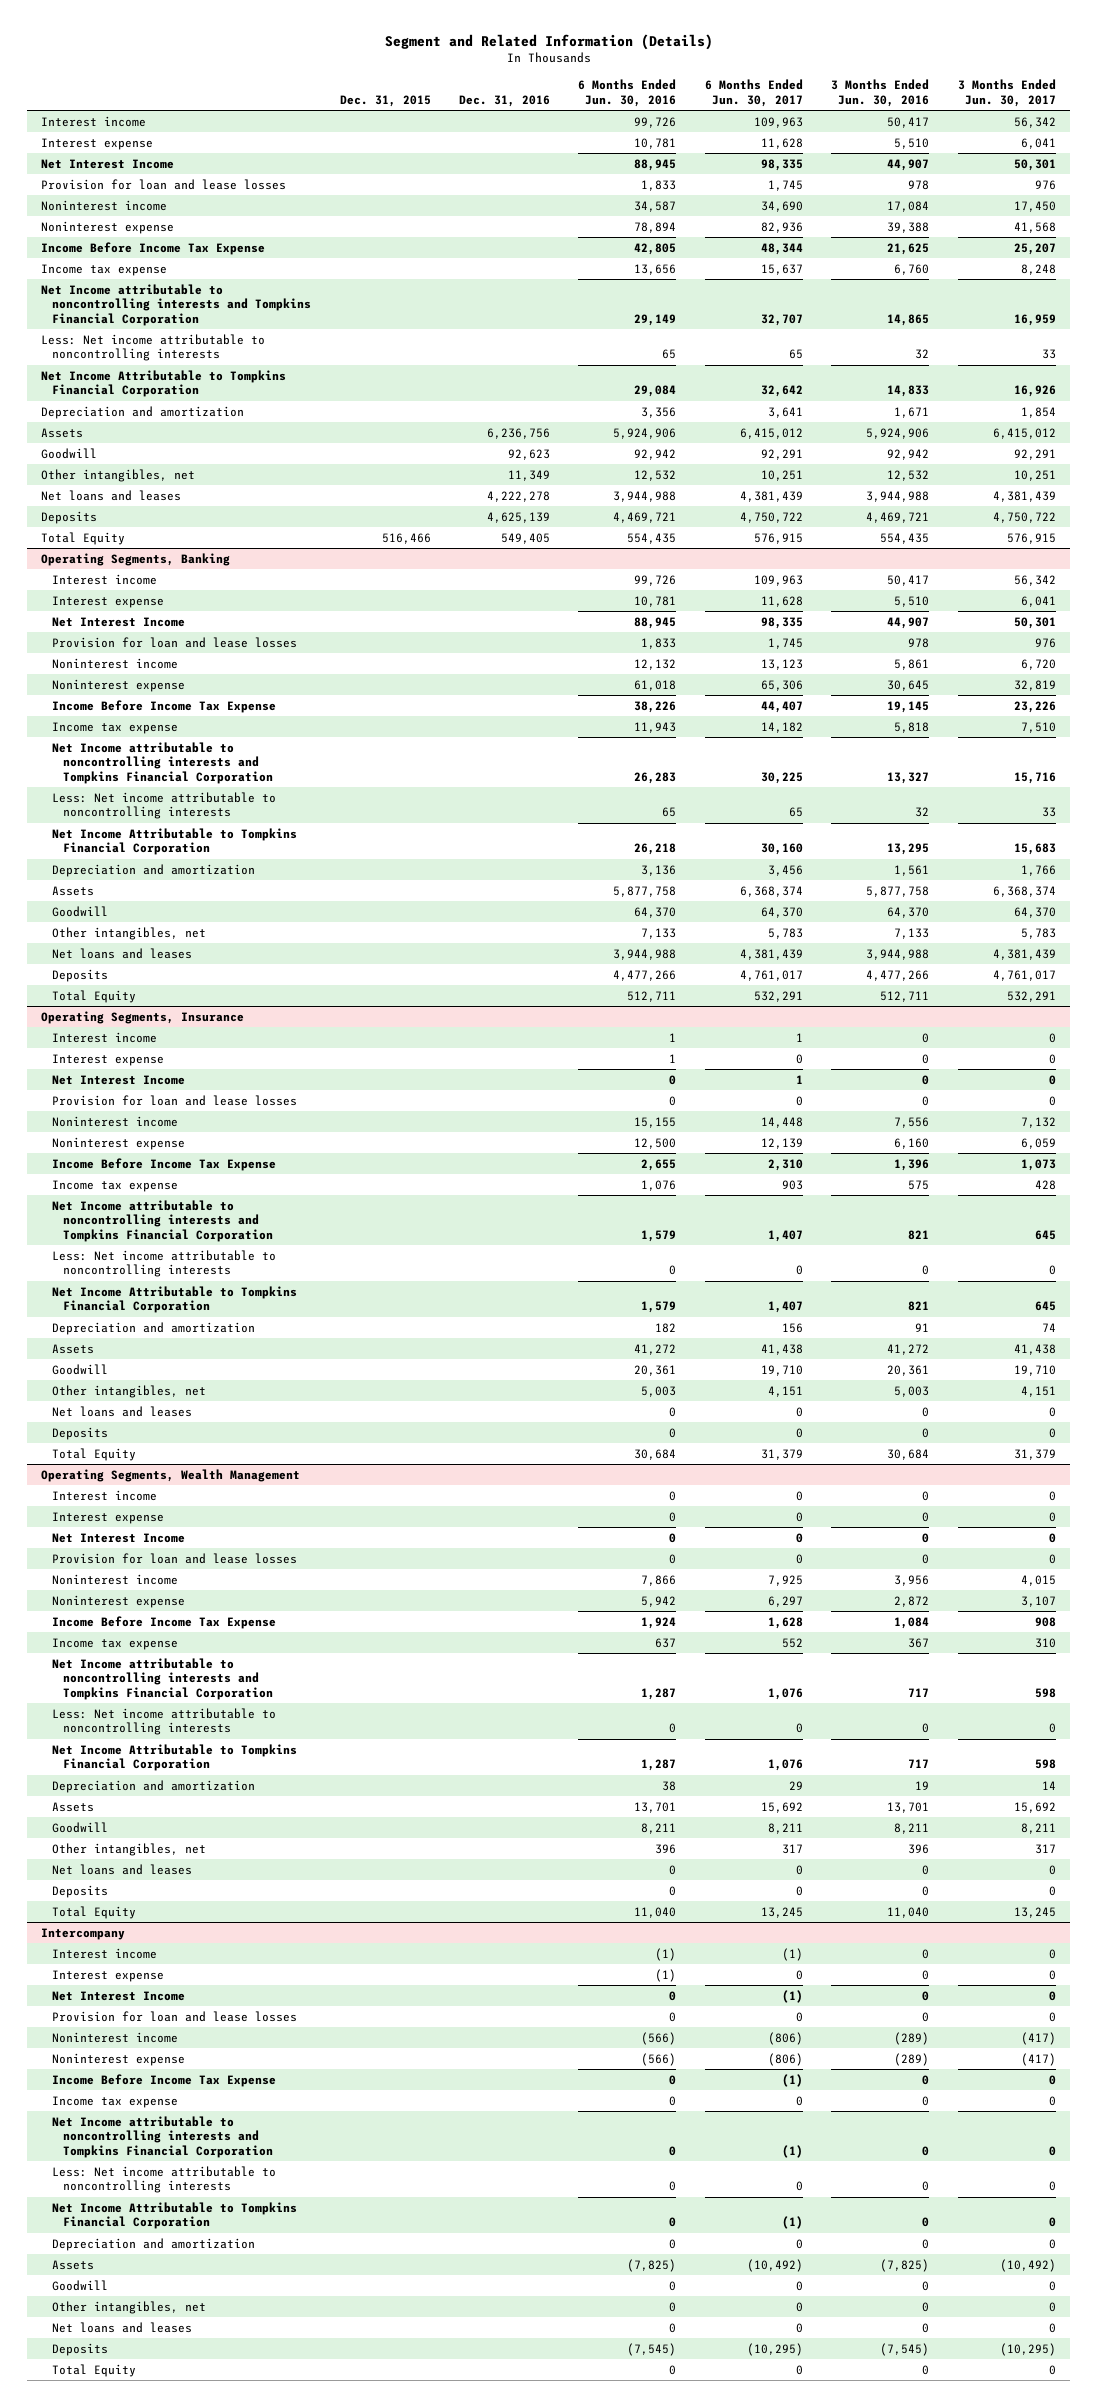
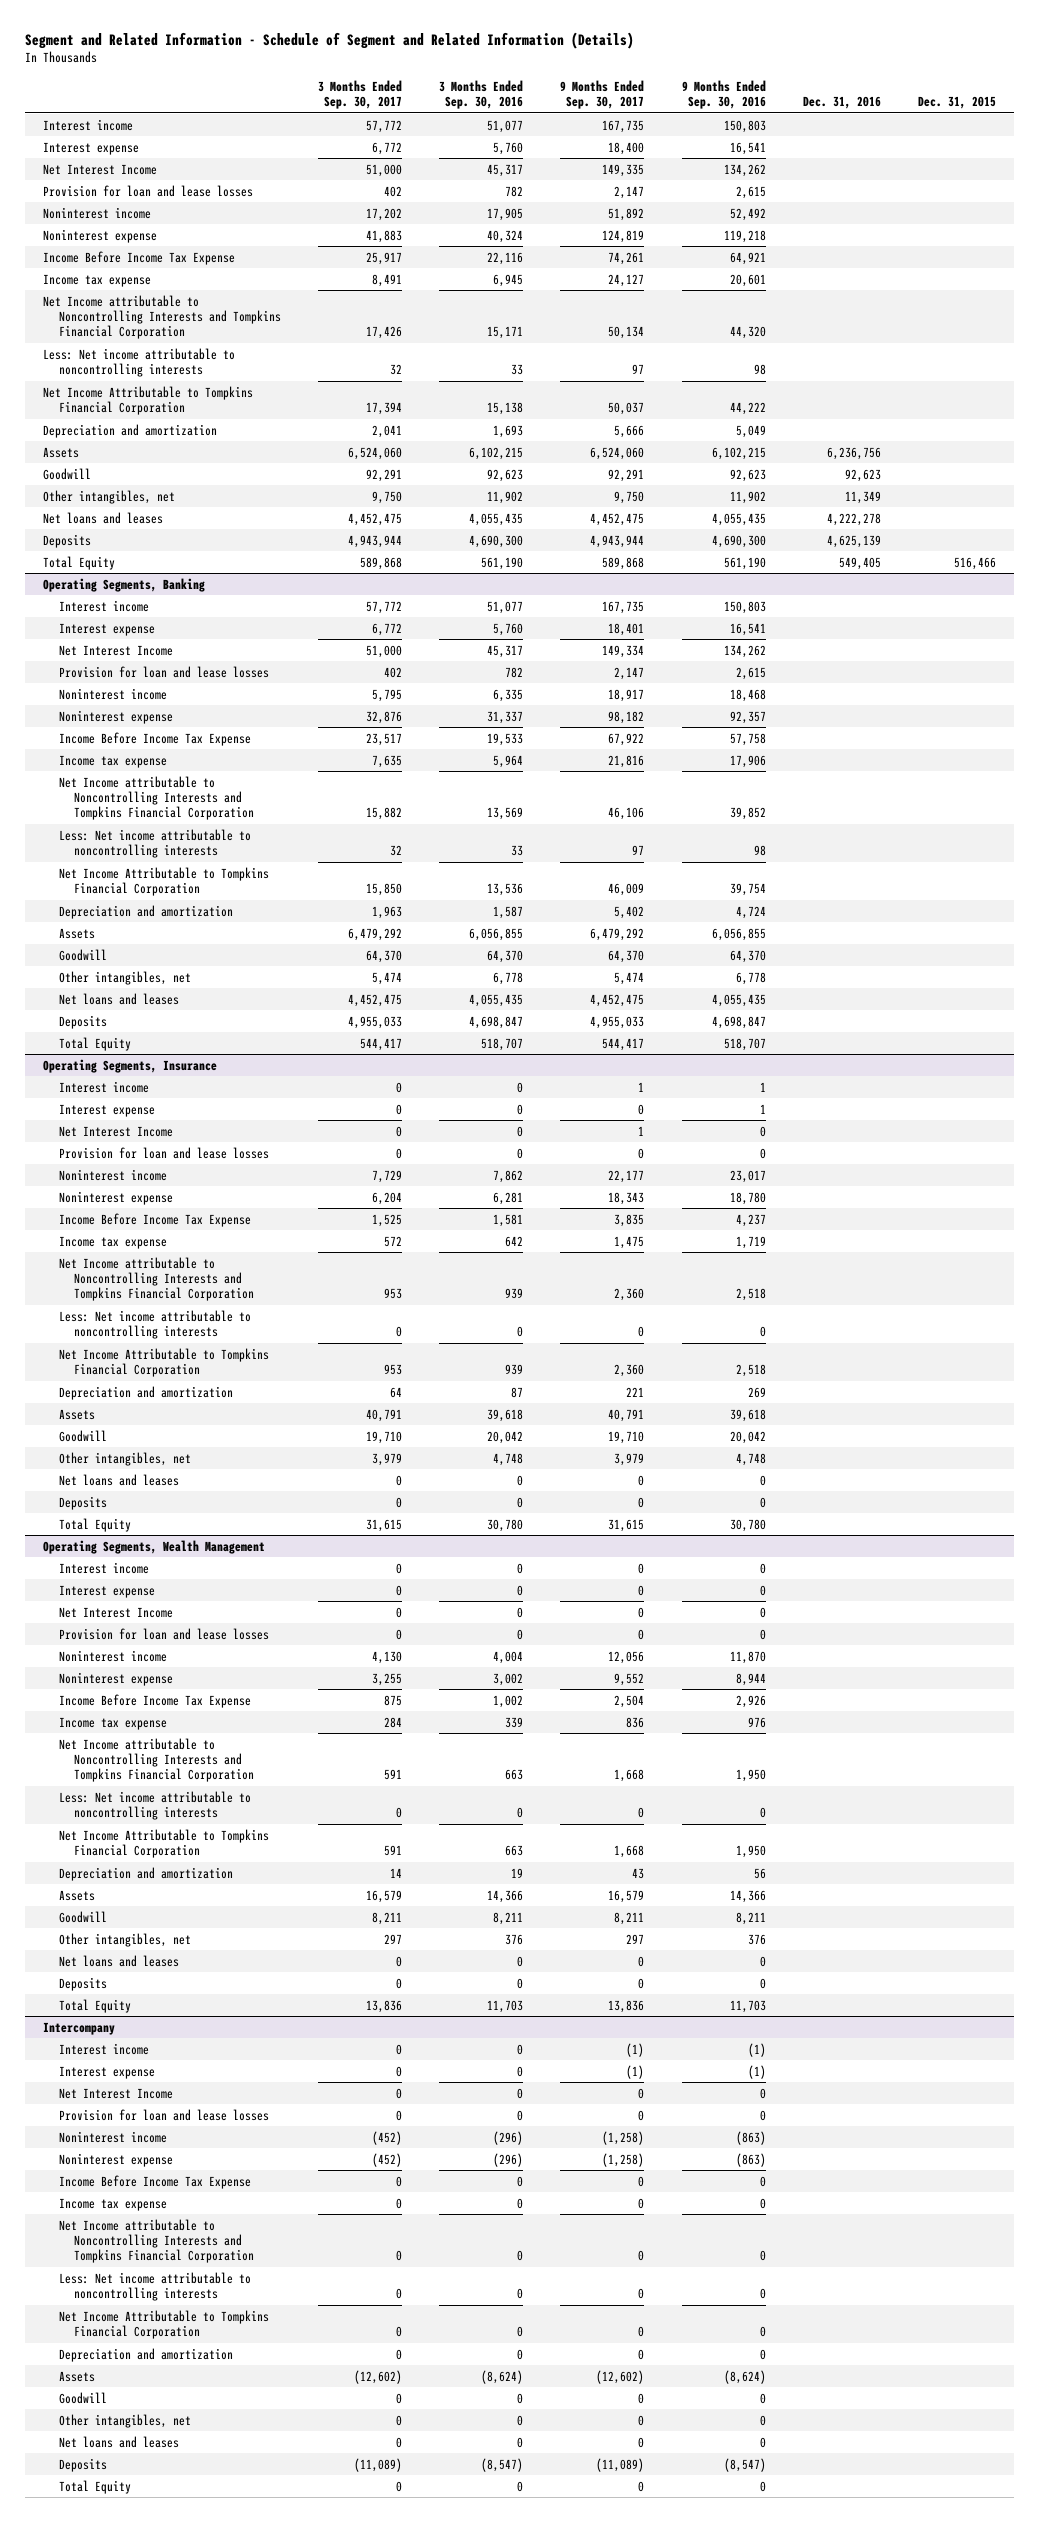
[384,33,713,50] Segment and Related Information (Details) -> [24,31,634,49] Segment and Related Information - Schedule of Segment and Related Information (Details)
[578,79,677,107] 6 Months Ended Jun. 30, 2016 -> none
[704,79,803,107] 6 Months Ended Jun. 30, 2017 -> none
[831,79,930,107] 3 Months Ended Jun. 30, 2016 -> none
[957,79,1056,107] 3 Months Ended Jun. 30, 2017 -> none
none -> [317,79,402,110] 3 Months Ended Sep. 30, 2017
none -> [439,79,524,110] 3 Months Ended Sep. 30, 2016
none -> [560,79,645,110] 9 Months Ended Sep. 30, 2017
none -> [681,79,766,110] 9 Months Ended Sep. 30, 2016
[41,283,312,326] Net Income attributable to noncontrolling interests and Tompkins Financial Corporation -> [43,294,281,340] Net Income attributable to Noncontrolling Interests and Tompkins Financial Corporation
[52,741,274,784] Net Income attributable to noncontrolling interests and Tompkins Financial Corporation -> [58,775,255,821] Net Income attributable to Noncontrolling Interests and Tompkins Financial Corporation
[52,1199,274,1242] Net Income attributable to noncontrolling interests and Tompkins Financial Corporation -> [58,1256,255,1302] Net Income attributable to Noncontrolling Interests and Tompkins Financial Corporation
[52,1657,274,1700] Net Income attributable to noncontrolling interests and Tompkins Financial Corporation -> [58,1737,255,1783] Net Income attributable to Noncontrolling Interests and Tompkins Financial Corporation
[52,2115,274,2158] Net Income attributable to noncontrolling interests and Tompkins Financial Corporation -> [58,2218,255,2264] Net Income attributable to Noncontrolling Interests and Tompkins Financial Corporation

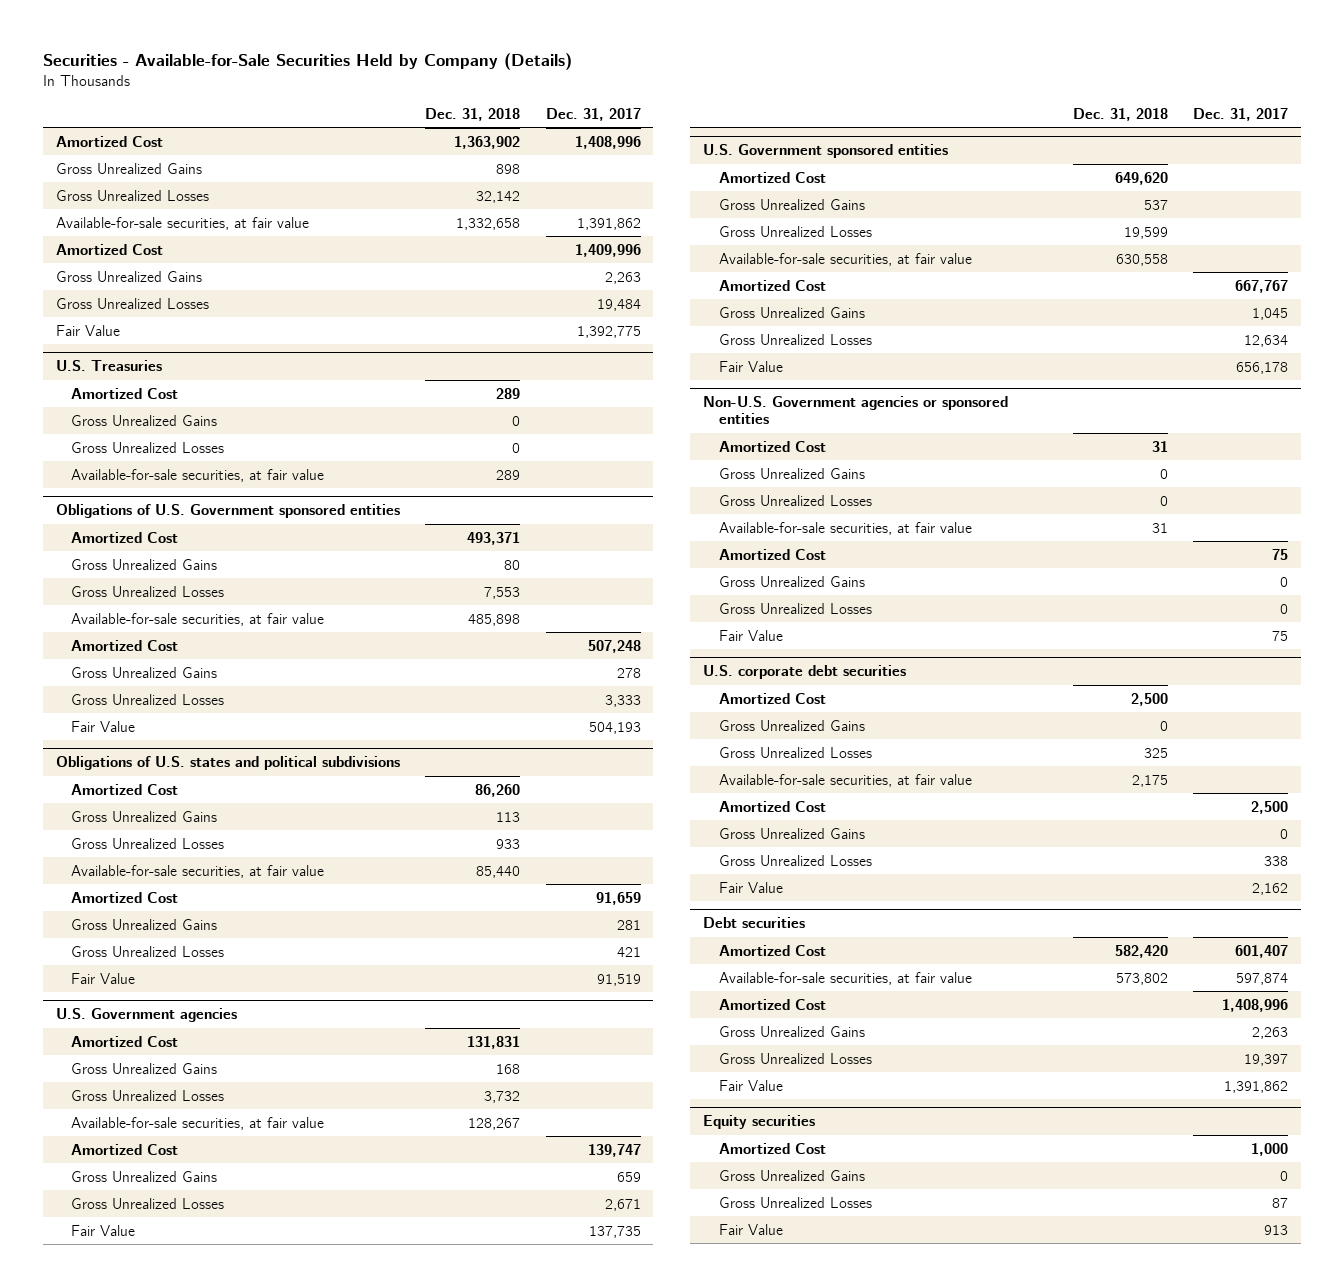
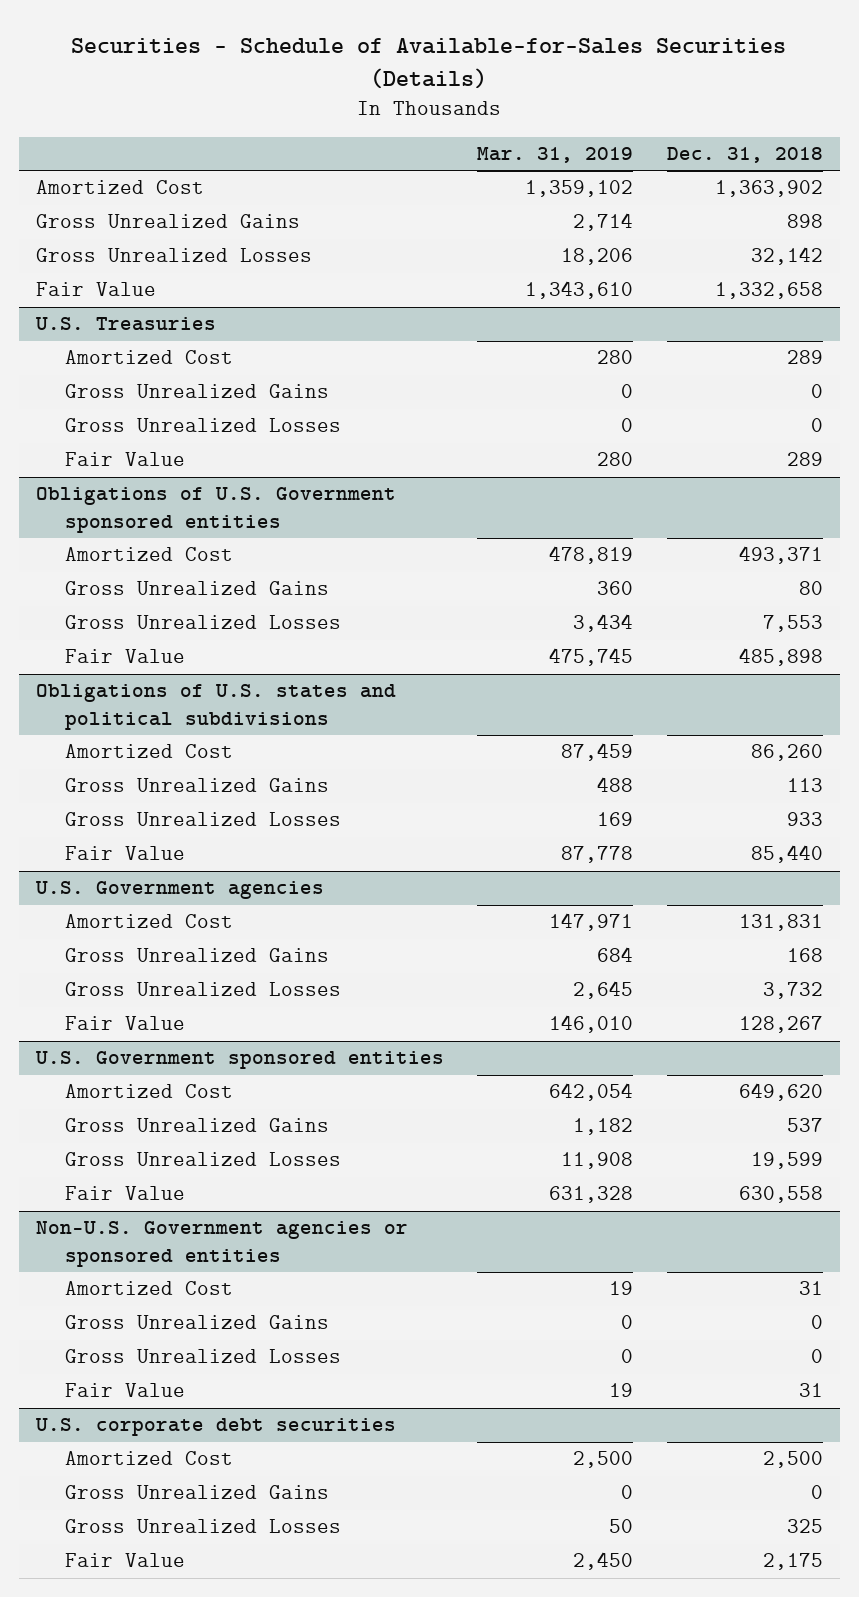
[42,52,572,70] Securities - Available-for-Sale Securities Held by Company (Details) -> [71,37,787,90] Securities - Schedule of Available-for-Sales Securities (Details)
[545,107,641,121] Dec. 31, 2017 -> none
none -> [477,147,634,164] Mar. 31, 2019
[55,243,163,255] Amortized Cost -> none
[55,270,202,282] Gross Unrealized Gains -> none
[55,297,209,309] Gross Unrealized Losses -> none
[55,324,120,336] Fair Value -> none
[55,216,309,230] Available-for-sale securities, at fair value -> [35,282,156,297] Fair Value
[71,468,325,482] Available-for-sale securities, at fair value -> [64,452,185,467] Fair Value
[71,639,179,651] Amortized Cost -> none
[71,666,218,678] Gross Unrealized Gains -> none
[71,693,225,705] Gross Unrealized Losses -> none
[71,720,136,732] Fair Value -> none
[71,612,325,626] Available-for-sale securities, at fair value -> [64,649,185,664] Fair Value
[71,891,179,903] Amortized Cost -> none
[71,918,218,930] Gross Unrealized Gains -> none
[71,945,225,957] Gross Unrealized Losses -> none
[71,972,136,984] Fair Value -> none
[71,864,325,878] Available-for-sale securities, at fair value -> [64,846,185,861] Fair Value
[71,1143,179,1155] Amortized Cost -> none
[71,1170,218,1182] Gross Unrealized Gains -> none
[71,1197,225,1209] Gross Unrealized Losses -> none
[71,1224,136,1236] Fair Value -> none
[71,1116,325,1130] Available-for-sale securities, at fair value -> [64,1016,185,1031] Fair Value
[718,279,826,291] Amortized Cost -> none
[718,306,865,318] Gross Unrealized Gains -> none
[718,333,872,345] Gross Unrealized Losses -> none
[718,360,783,372] Fair Value -> none
[718,252,972,266] Available-for-sale securities, at fair value -> [64,1186,185,1201] Fair Value
[718,548,826,560] Amortized Cost -> none
[718,575,865,587] Gross Unrealized Gains -> none
[718,602,872,614] Gross Unrealized Losses -> none
[718,629,783,641] Fair Value -> none
[718,521,972,535] Available-for-sale securities, at fair value -> [64,1383,185,1398] Fair Value
[718,800,826,812] Amortized Cost -> none
[718,827,865,839] Gross Unrealized Gains -> none
[718,854,872,866] Gross Unrealized Losses -> none
[718,881,783,893] Fair Value -> none
[703,917,806,929] Debt securities -> none
[718,944,826,956] Amortized Cost -> none
[718,971,972,985] Available-for-sale securities, at fair value -> none
[718,998,826,1010] Amortized Cost -> none
[718,1025,865,1037] Gross Unrealized Gains -> none
[718,1052,872,1064] Gross Unrealized Losses -> none
[718,1079,783,1091] Fair Value -> none
[703,1115,816,1130] Equity securities -> none
[718,1142,826,1154] Amortized Cost -> none
[718,1169,865,1181] Gross Unrealized Gains -> none
[718,1196,872,1208] Gross Unrealized Losses -> none
[718,1223,783,1235] Fair Value -> none
[718,773,972,787] Available-for-sale securities, at fair value -> [64,1553,185,1568] Fair Value

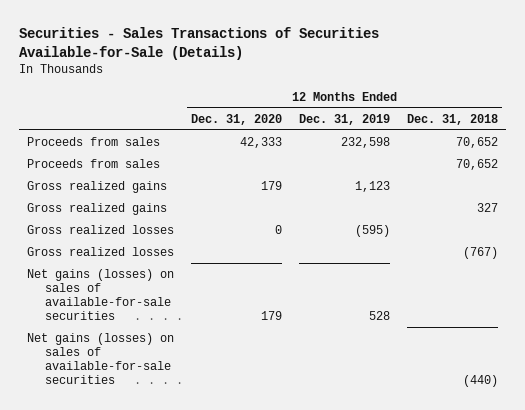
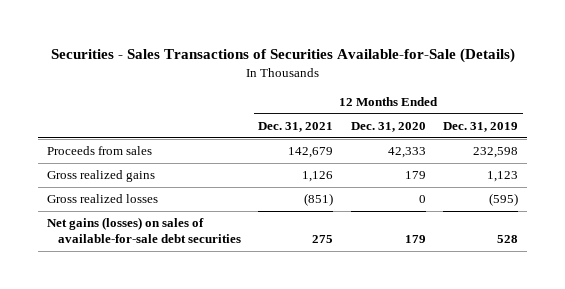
[406,113,498,125] Dec. 31, 2018 -> none
none -> [258,122,334,133] Dec. 31, 2021
[27,159,161,169] Proceeds from sales -> none
[27,203,168,216] Gross realized gains -> none
[27,247,175,257] Gross realized losses -> none
[27,333,175,385] Net gains (losses) on sales of available-for-sale securities -> none
[27,269,175,321] Net gains (losses) on sales of available-for-sale securities -> [47,217,241,243] Net gains (losses) on sales of available-for-sale debt securities

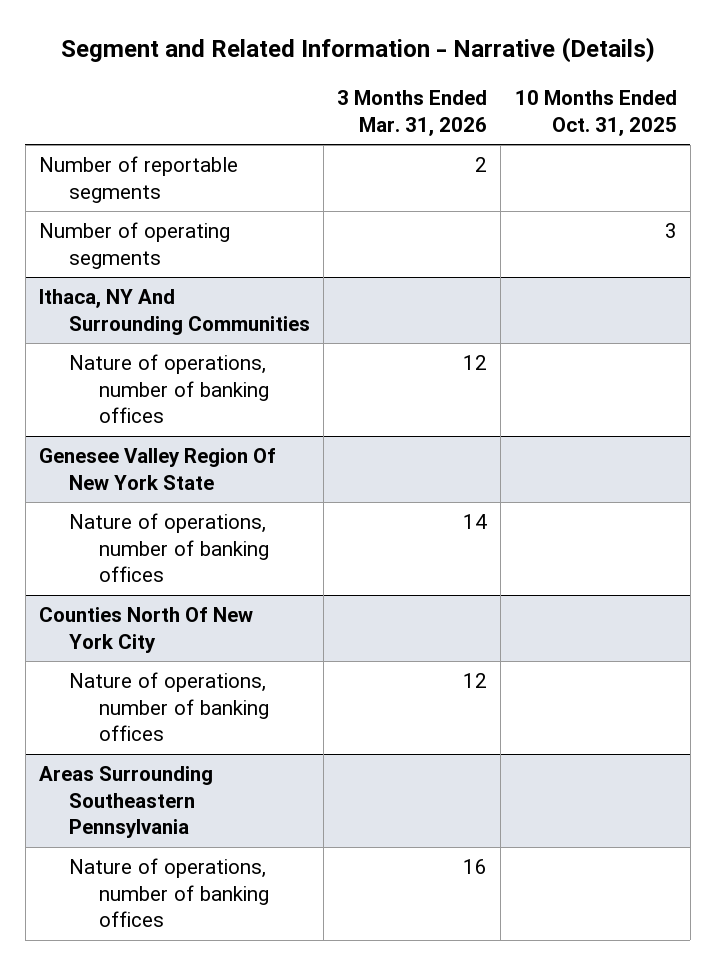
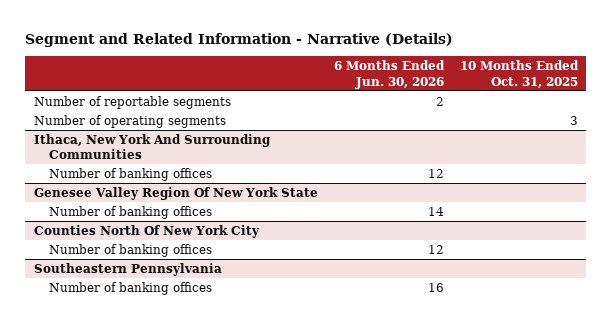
[337,90,488,136] 3 Months Ended Mar. 31, 2026 -> none
none -> [333,60,445,89] 6 Months Ended Jun. 30, 2026
[38,289,310,335] Ithaca, NY And Surrounding Communities -> none
[68,354,269,423] Nature of operations, number of banking offices -> none
none -> [33,133,271,160] Ithaca, New York And Surrounding Communities
none -> [48,167,212,181] Number of banking offices
[68,513,269,582] Nature of operations, number of banking offices -> [48,205,212,219] Number of banking offices
[38,766,213,838] Areas Surrounding Southeastern Pennsylvania -> none
[68,858,269,927] Nature of operations, number of banking offices -> none
[68,672,269,741] Nature of operations, number of banking offices -> [48,243,212,257] Number of banking offices
none -> [33,262,222,276] Southeastern Pennsylvania
none -> [48,281,212,295] Number of banking offices

